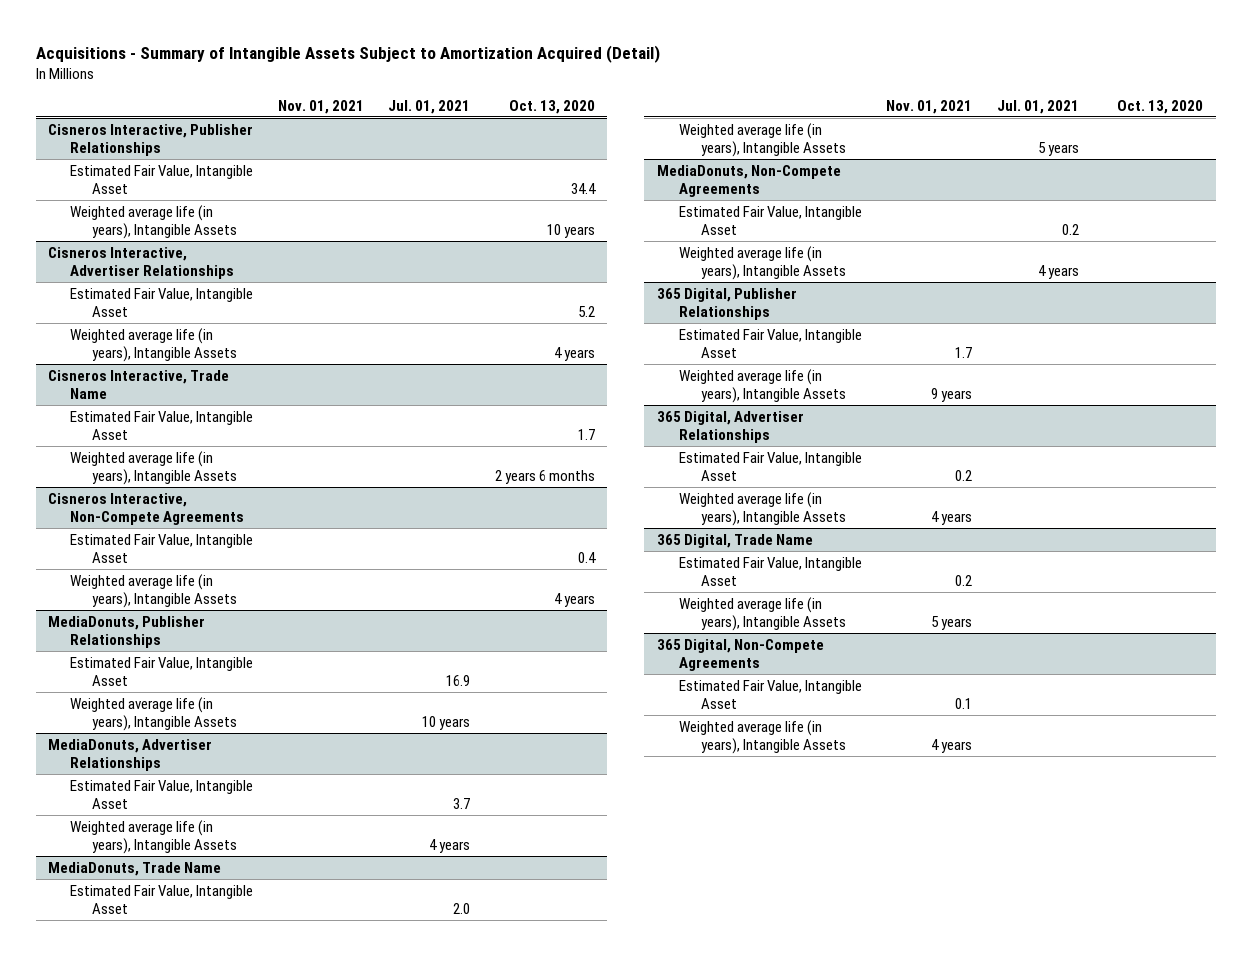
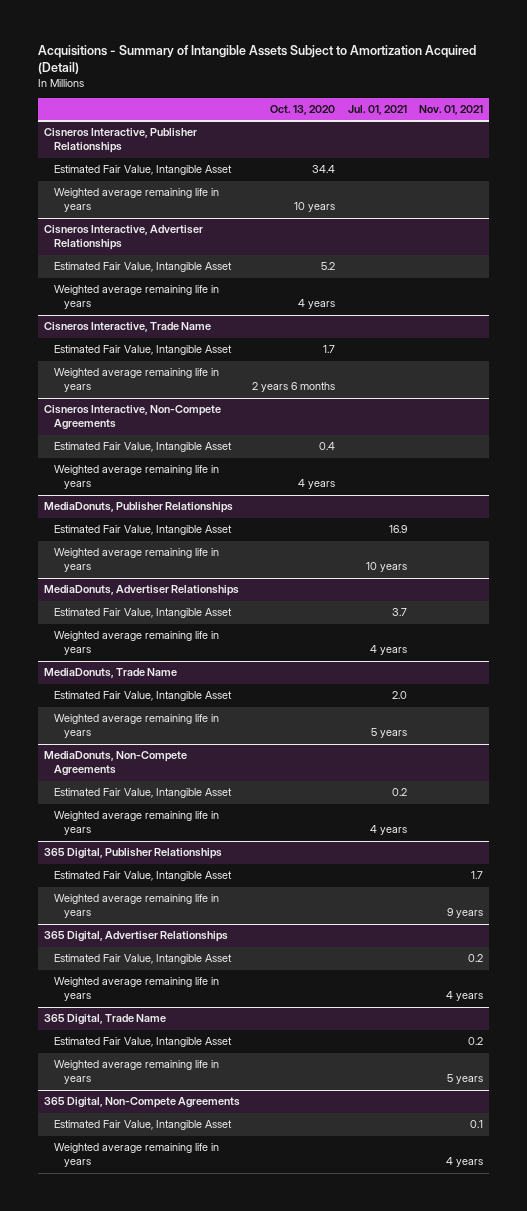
[69,204,238,240] Weighted average life (in years), Intangible Assets -> [54,188,220,213] Weighted average remaining life in years
[69,327,238,363] Weighted average life (in years), Intangible Assets -> [54,285,220,310] Weighted average remaining life in years
[69,450,238,486] Weighted average life (in years), Intangible Assets -> [54,368,220,393] Weighted average remaining life in years
[69,573,238,609] Weighted average life (in years), Intangible Assets -> [54,465,220,490] Weighted average remaining life in years
[69,696,238,732] Weighted average life (in years), Intangible Assets -> [54,548,220,573] Weighted average remaining life in years
[69,819,238,855] Weighted average life (in years), Intangible Assets -> [54,631,220,656] Weighted average remaining life in years
[678,122,846,158] Weighted average life (in years), Intangible Assets -> [54,714,220,739] Weighted average remaining life in years
[678,245,846,281] Weighted average life (in years), Intangible Assets -> [54,811,220,836] Weighted average remaining life in years
[678,368,846,404] Weighted average life (in years), Intangible Assets -> [54,894,220,919] Weighted average remaining life in years
[678,491,846,527] Weighted average life (in years), Intangible Assets -> [54,977,220,1002] Weighted average remaining life in years
[678,596,846,632] Weighted average life (in years), Intangible Assets -> [54,1060,220,1085] Weighted average remaining life in years
[678,719,846,755] Weighted average life (in years), Intangible Assets -> [54,1143,220,1168] Weighted average remaining life in years

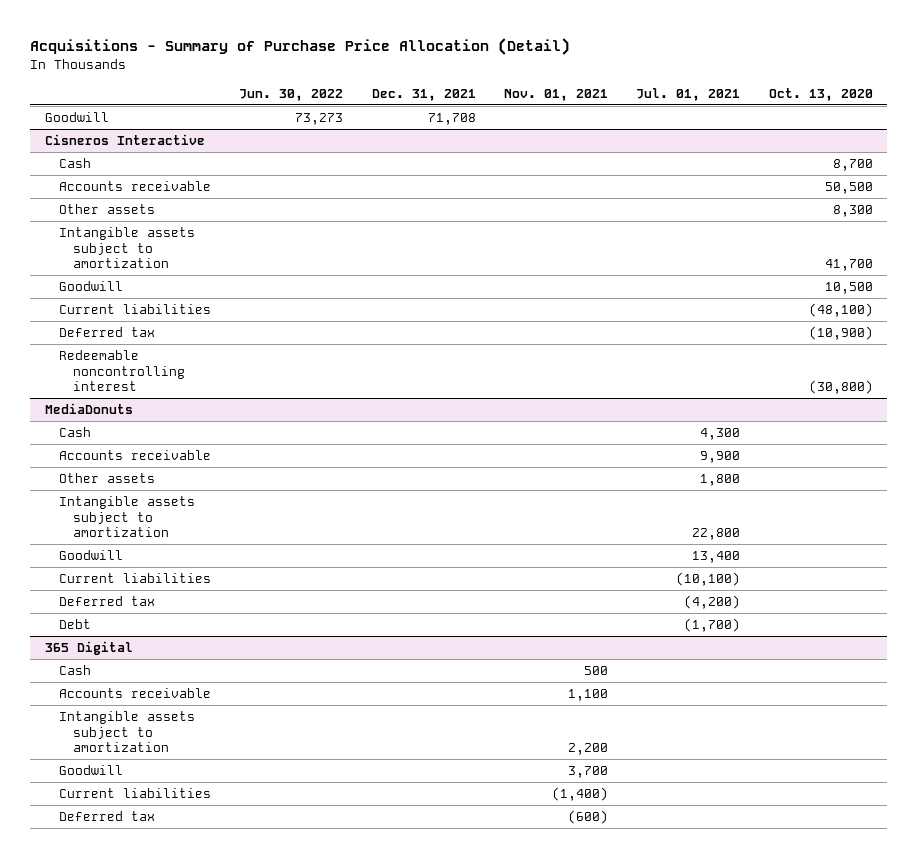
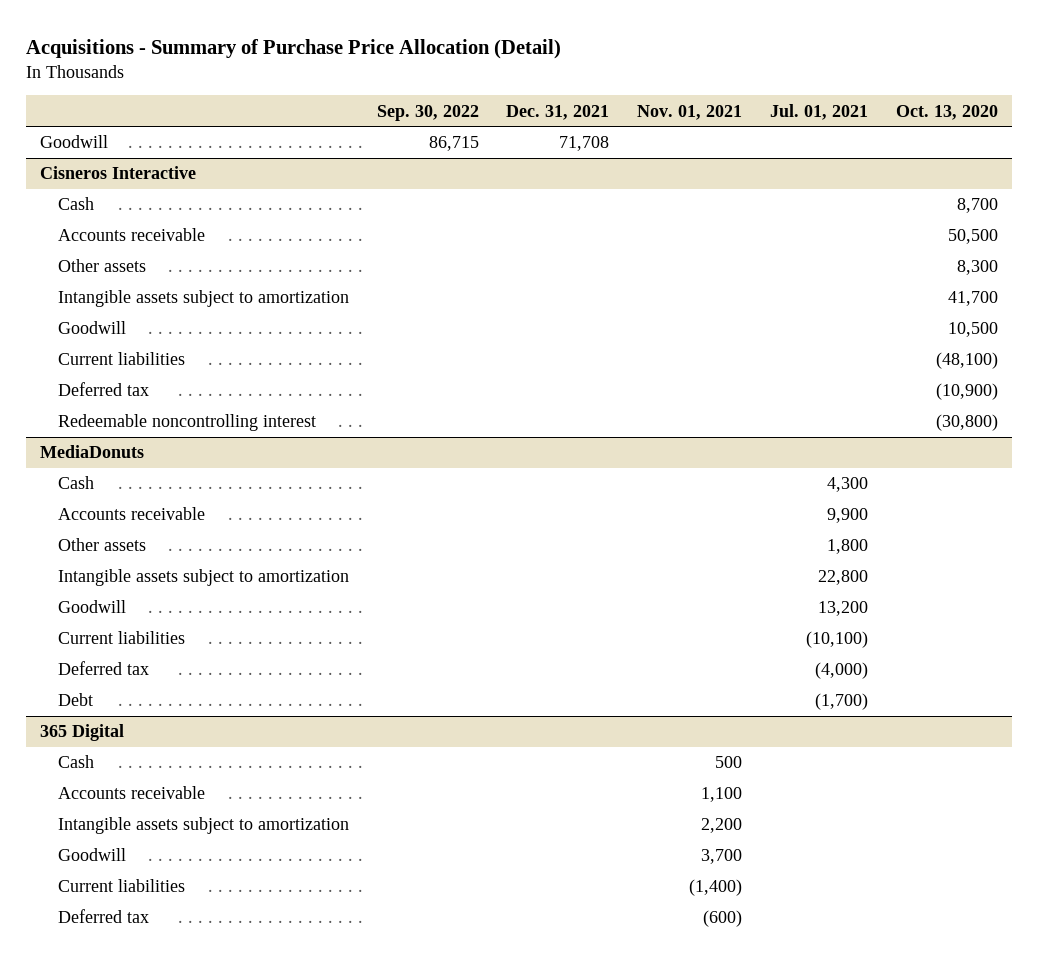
[239,88,344,101] Jun. 30, 2022 -> none
none -> [376,104,479,121] Sep. 30, 2022
[692,551,741,564] 13,400 -> [818,601,869,617] 13,200
[684,595,741,610] (4,200) -> [815,662,869,680] (4,000)

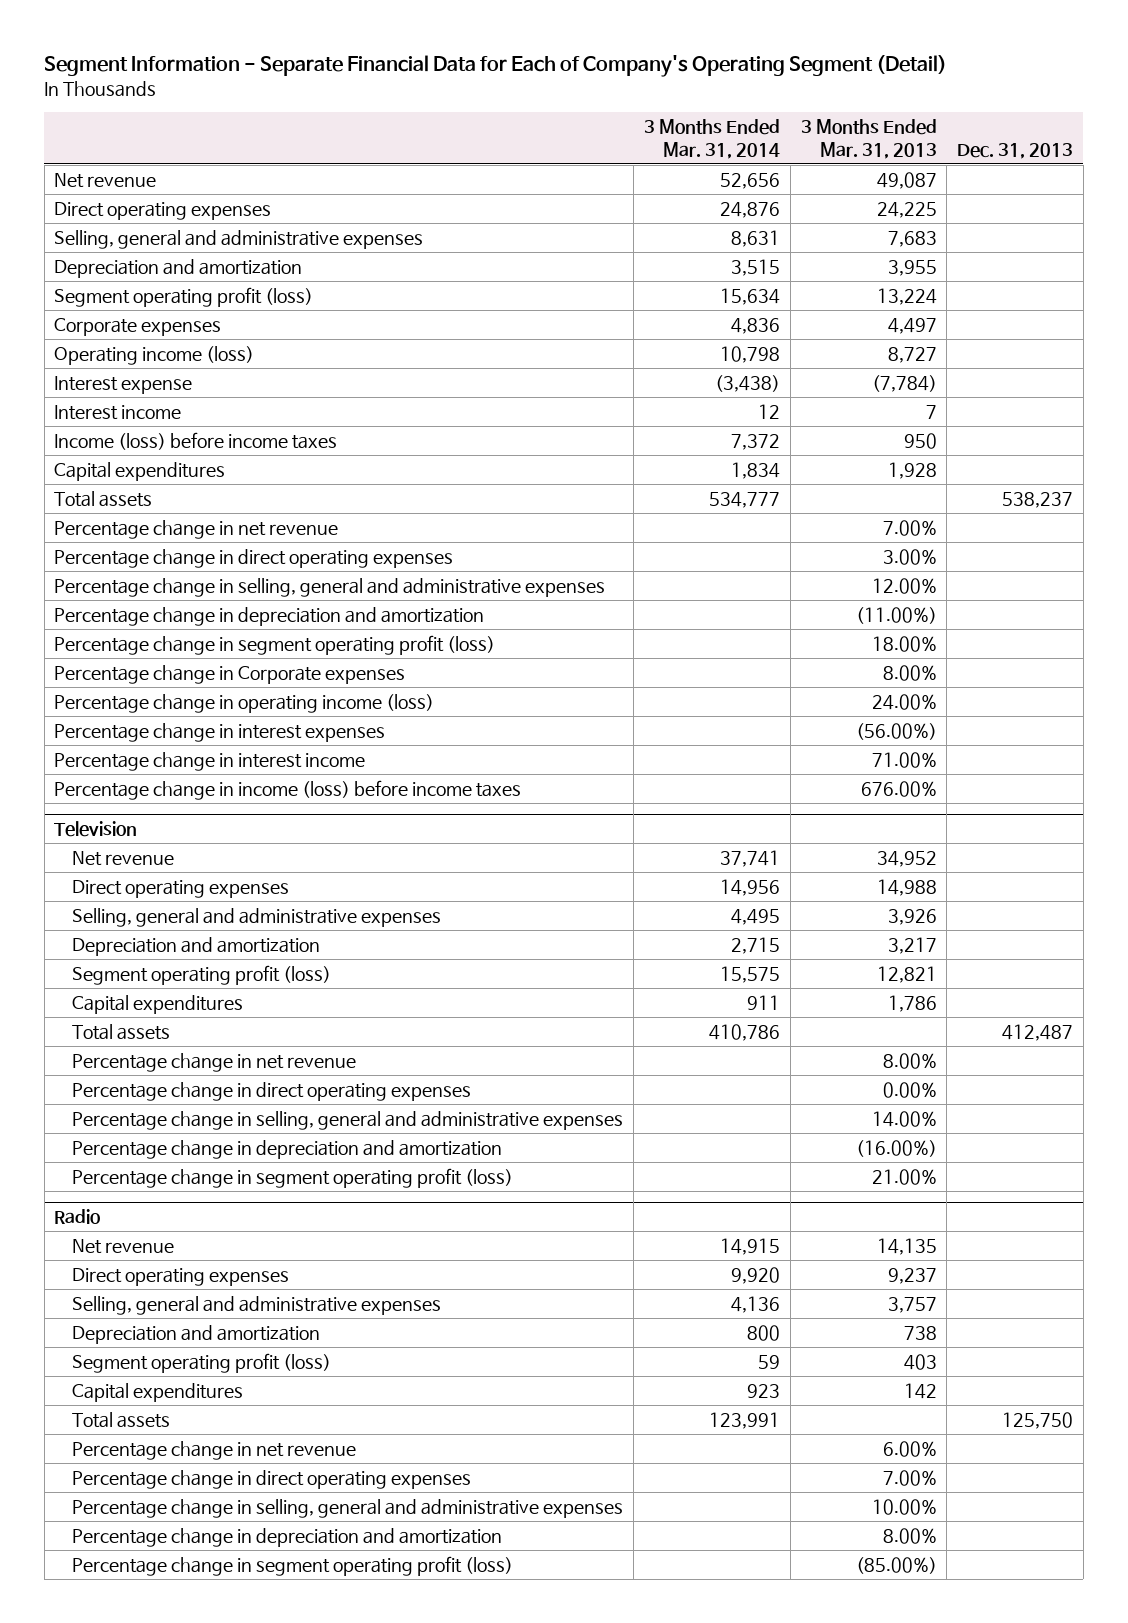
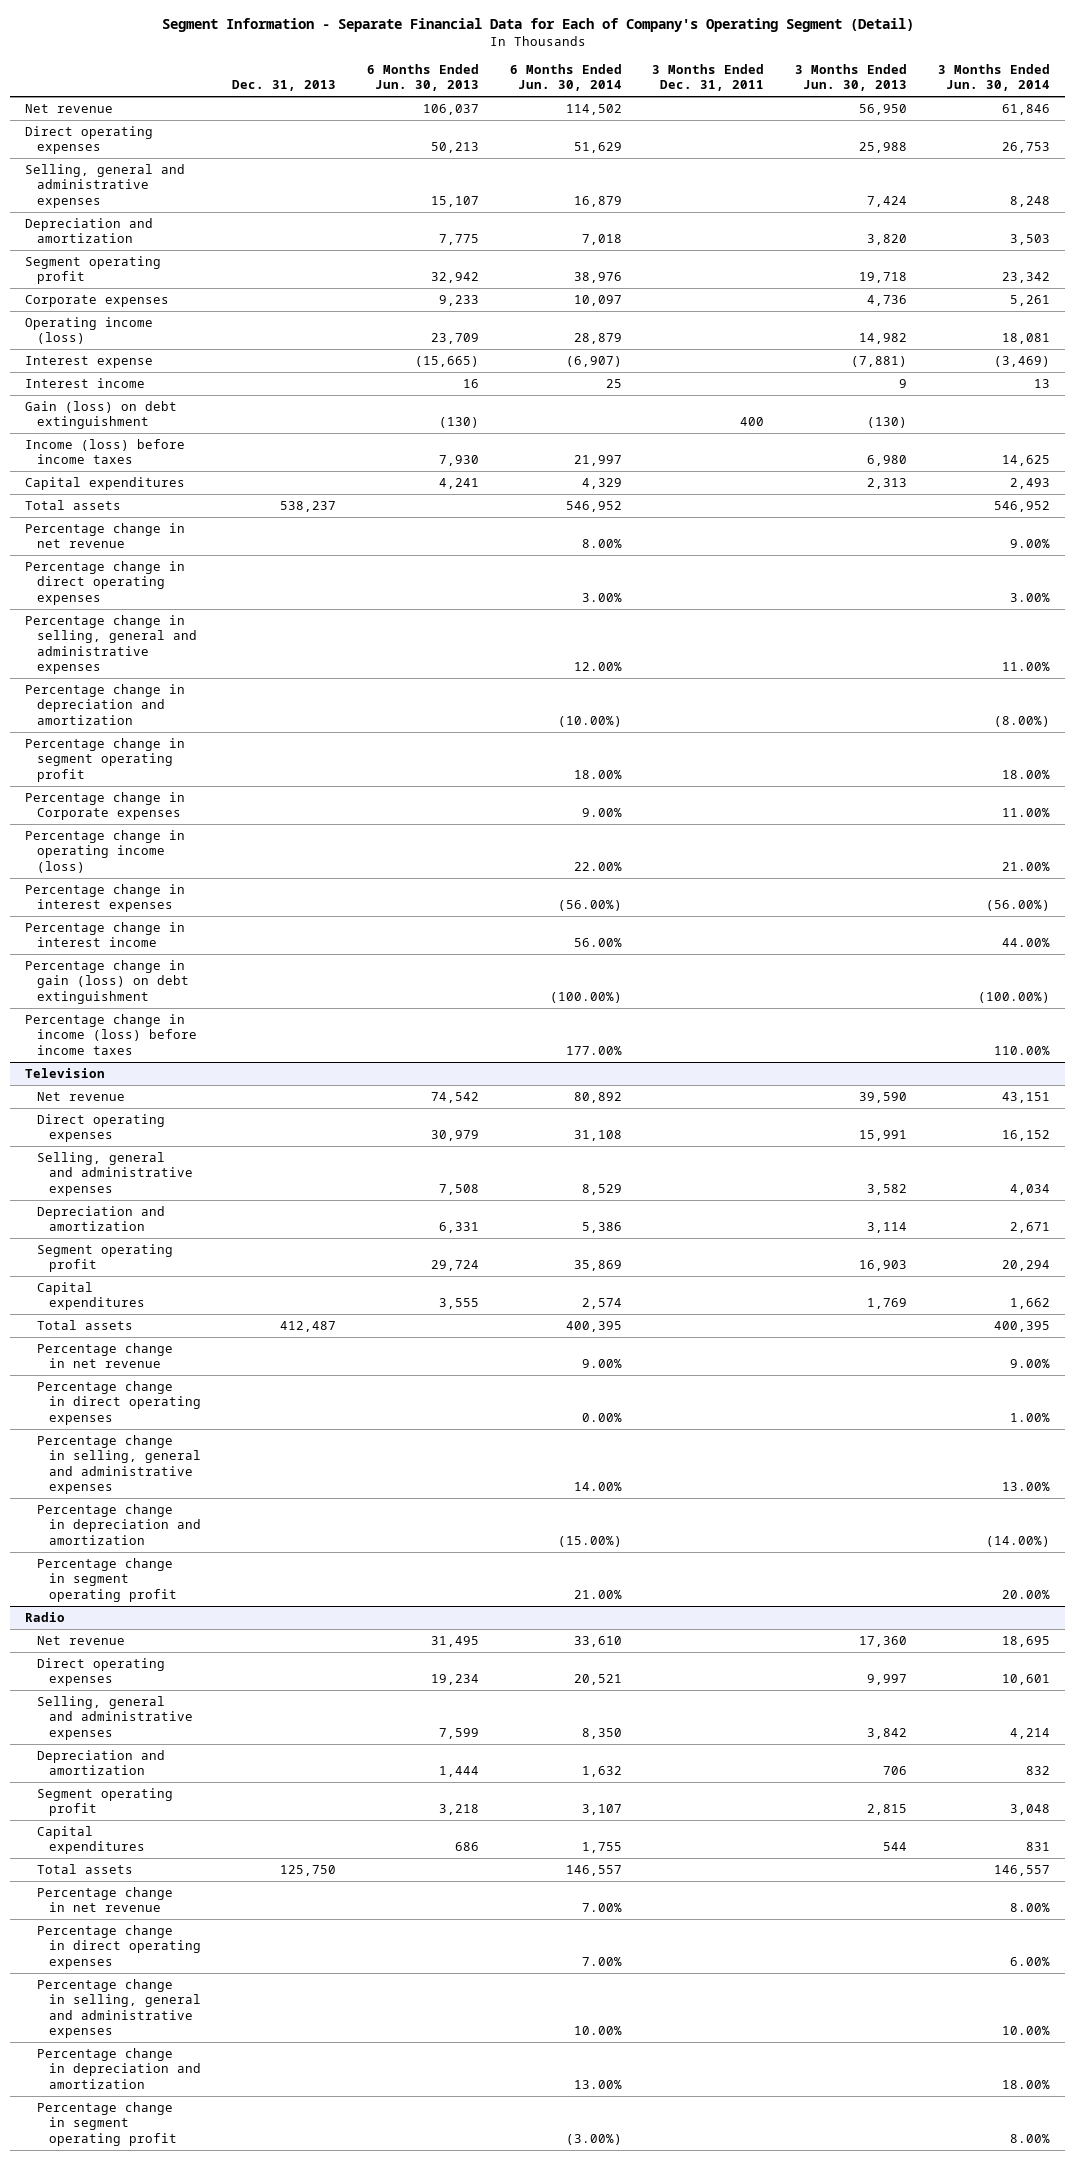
[643,119,780,159] 3 Months Ended Mar. 31, 2014 -> none
[800,119,937,159] 3 Months Ended Mar. 31, 2013 -> none
none -> [366,63,479,92] 6 Months Ended Jun. 30, 2013
none -> [509,63,622,92] 6 Months Ended Jun. 30, 2014
none -> [652,63,765,92] 3 Months Ended Dec. 31, 2011
none -> [795,63,908,92] 3 Months Ended Jun. 30, 2013
none -> [937,63,1050,92] 3 Months Ended Jun. 30, 2014
[54,286,314,307] Segment operating profit (loss) -> [25,255,162,285] Segment operating profit
none -> [25,400,178,430] Gain (loss) on debt extinguishment
[54,634,496,655] Percentage change in segment operating profit (loss) -> [25,737,186,782] Percentage change in segment operating profit
none -> [25,959,190,1004] Percentage change in gain (loss) on debt extinguishment
[72,964,332,985] Segment operating profit (loss) -> [37,1243,174,1273] Segment operating profit
[72,1167,514,1188] Percentage change in segment operating profit (loss) -> [37,1557,178,1602] Percentage change in segment operating profit
[72,1352,332,1373] Segment operating profit (loss) -> [37,1787,174,1817] Segment operating profit
[72,1555,514,1576] Percentage change in segment operating profit (loss) -> [37,2101,178,2146] Percentage change in segment operating profit

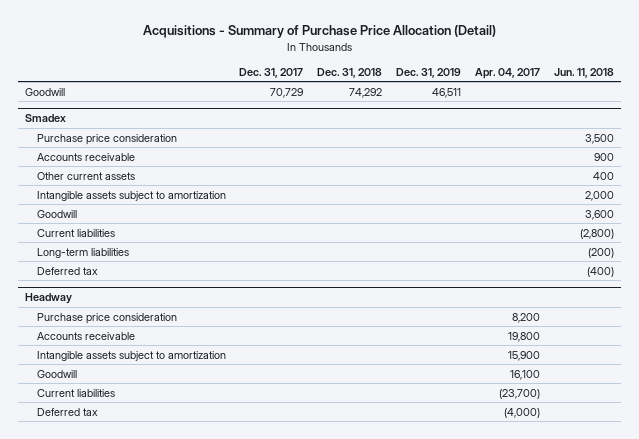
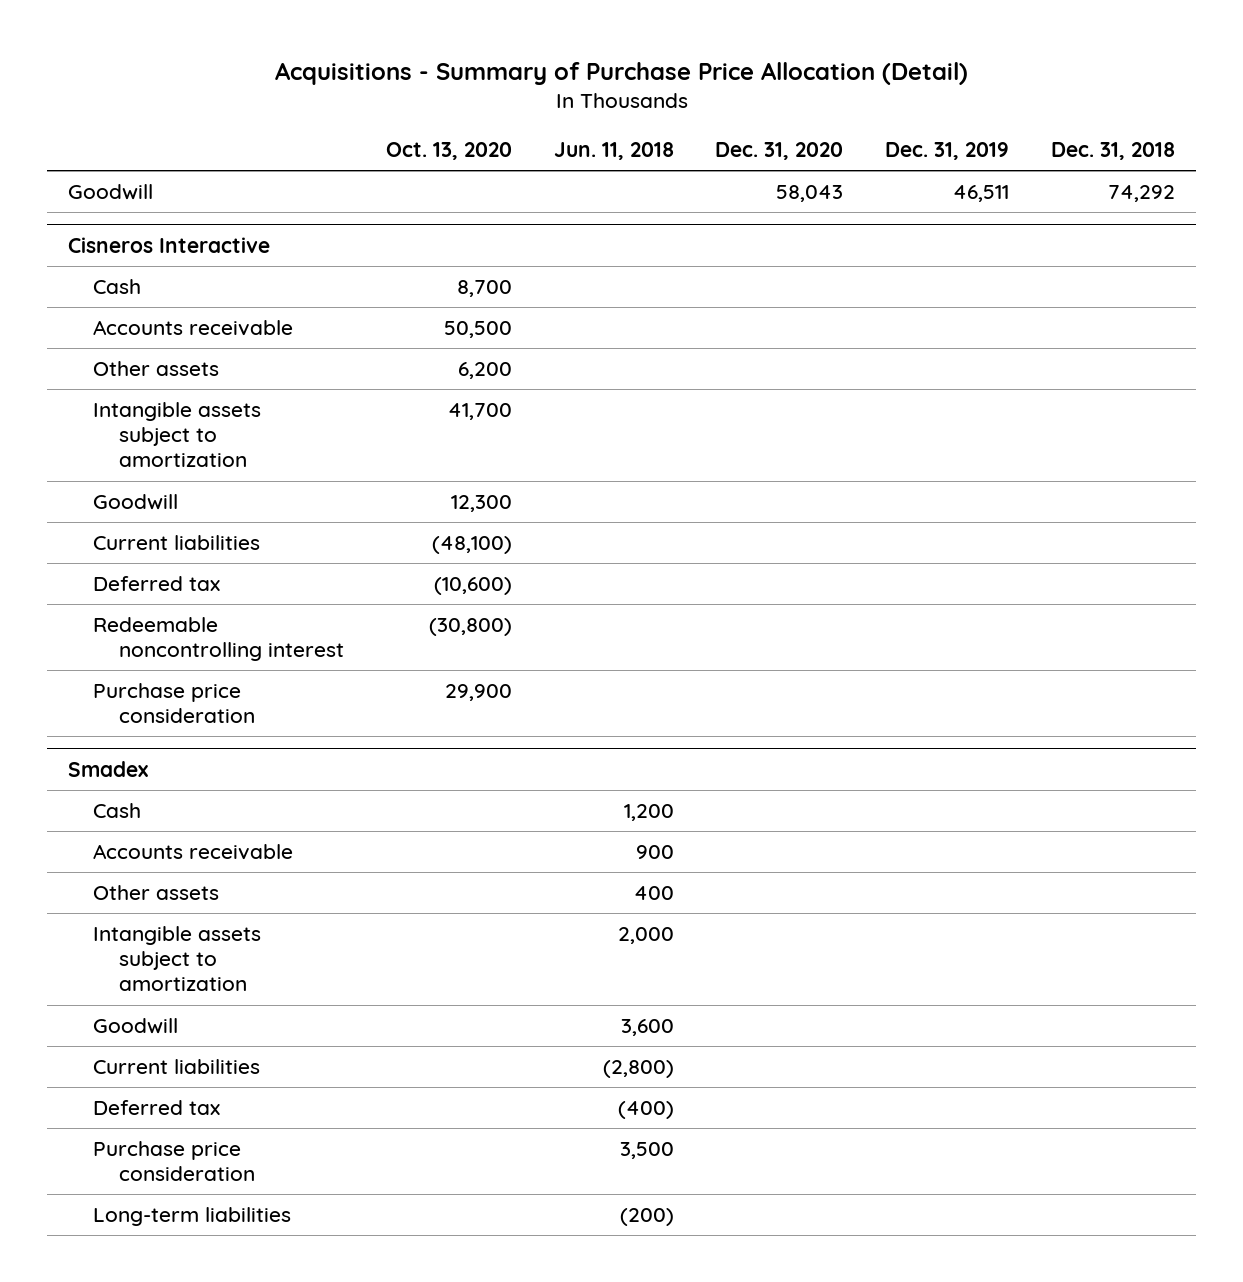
[239,67,304,78] Dec. 31, 2017 -> none
[475,67,541,79] Apr. 04, 2017 -> none
none -> [385,142,512,161] Oct. 13, 2020
none -> [715,142,844,161] Dec. 31, 2020
none -> [67,236,270,253] Cisneros Interactive
none -> [93,279,142,295] Cash
none -> [93,320,294,337] Accounts receivable
none -> [93,361,220,377] Other assets
none -> [93,402,262,468] Intangible assets subject to amortization
none -> [93,494,179,511] Goodwill
none -> [93,535,261,551] Current liabilities
none -> [93,576,221,592] Deferred tax
none -> [93,617,344,662] Redeemable noncontrolling interest
none -> [93,683,255,724] Purchase price consideration
none -> [93,803,142,819] Cash
[36,171,135,180] Other current assets -> [93,885,220,901] Other assets
[25,293,73,305] Headway -> none
[36,312,177,324] Purchase price consideration -> none
[36,331,135,340] Accounts receivable -> none
[36,350,226,361] Intangible assets subject to amortization -> none
[36,369,77,378] Goodwill -> none
[36,388,115,397] Current liabilities -> none
[36,407,98,416] Deferred tax -> none
[36,133,177,145] Purchase price consideration -> [93,1141,255,1182] Purchase price consideration
[36,247,129,258] Long-term liabilities -> [93,1207,292,1227] Long-term liabilities

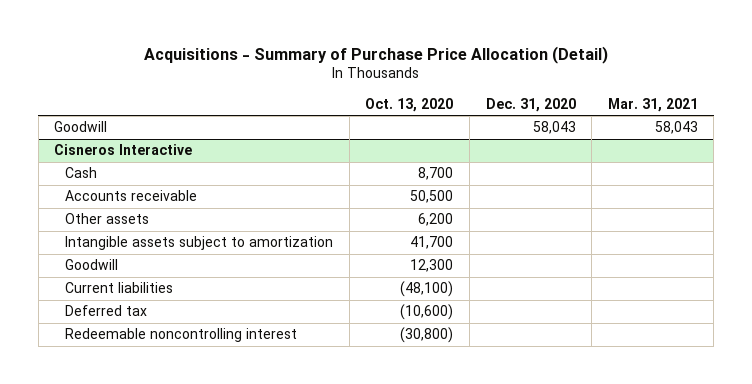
[553,142,674,161] Jun. 11, 2018 -> none
[885,142,1010,161] Dec. 31, 2019 -> none
[1051,142,1176,161] Dec. 31, 2018 -> none
none -> [607,97,698,112] Mar. 31, 2021
[93,683,255,724] Purchase price consideration -> none
[67,760,148,777] Smadex -> none
[93,803,142,819] Cash -> none
[93,844,294,861] Accounts receivable -> none
[93,885,220,901] Other assets -> none
[93,926,262,992] Intangible assets subject to amortization -> none
[93,1018,179,1035] Goodwill -> none
[93,1059,261,1075] Current liabilities -> none
[93,1100,221,1116] Deferred tax -> none
[93,1141,255,1182] Purchase price consideration -> none
[93,1207,292,1227] Long-term liabilities -> none

